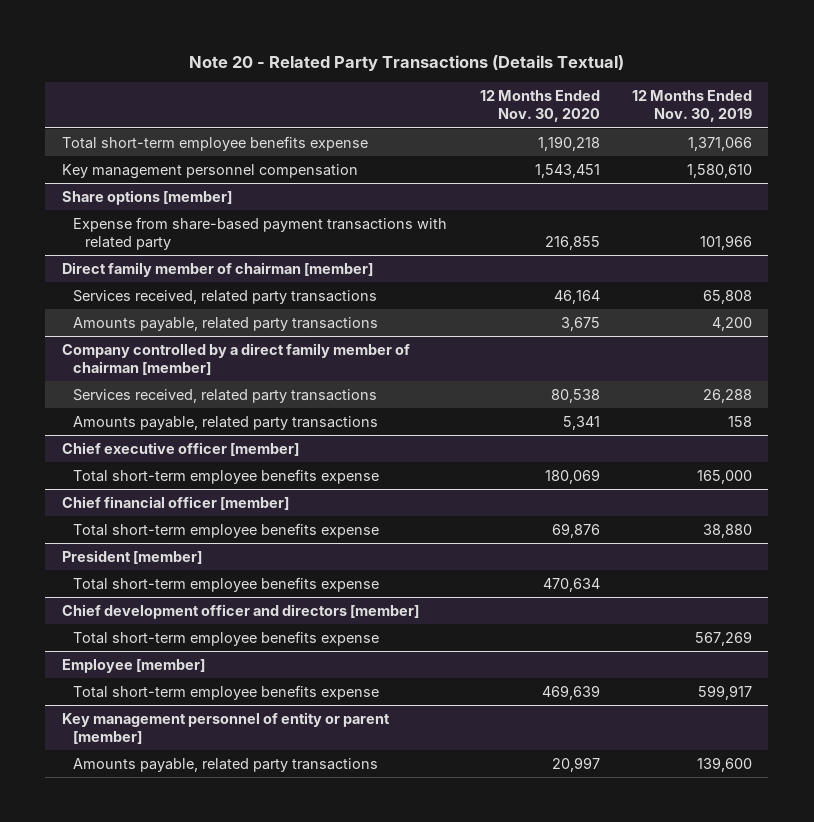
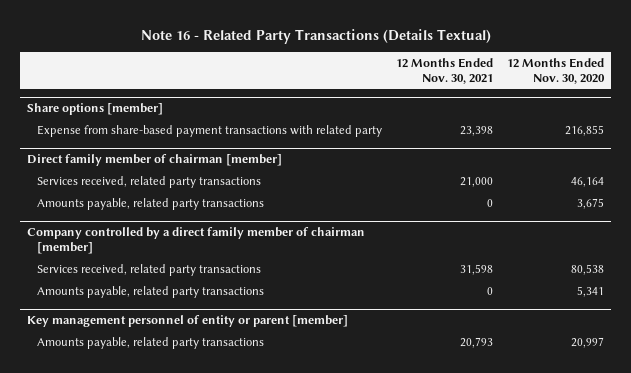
[188,54,624,71] Note 20 - Related Party Transactions (Details Textual) -> [140,28,491,44] Note 16 - Related Party Transactions (Details Textual)
[632,89,753,123] 12 Months Ended Nov. 30, 2019 -> none
none -> [395,58,493,85] 12 Months Ended Nov. 30, 2021
[61,135,368,151] Total short-term employee benefits expense -> none
[61,163,358,179] Key management personnel compensation -> none
[61,441,299,456] Chief executive officer [member] -> none
[73,468,380,484] Total short-term employee benefits expense -> none
[61,495,289,510] Chief financial officer [member] -> none
[73,522,380,538] Total short-term employee benefits expense -> none
[61,549,202,564] President [member] -> none
[73,576,380,592] Total short-term employee benefits expense -> none
[61,603,419,619] Chief development officer and directors [member] -> none
[73,630,380,646] Total short-term employee benefits expense -> none
[61,658,205,673] Employee [member] -> none
[73,684,380,700] Total short-term employee benefits expense -> none

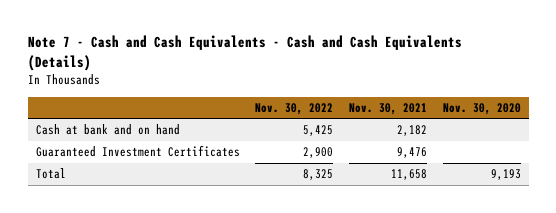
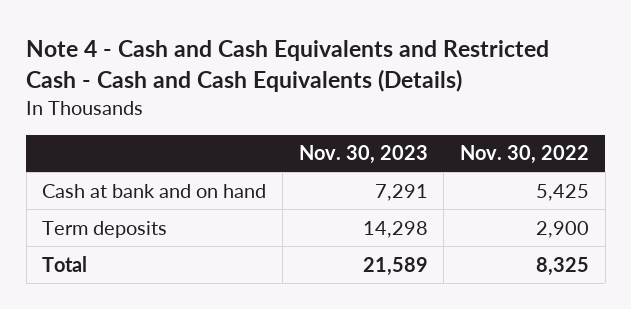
[27,35,462,71] Note 7 - Cash and Cash Equivalents - Cash and Cash Equivalents (Details) -> [26,39,550,92] Note 4 - Cash and Cash Equivalents and Restricted Cash - Cash and Cash Equivalents (Details)
[349,102,428,115] Nov. 30, 2021 -> none
[442,102,521,115] Nov. 30, 2020 -> none
none -> [298,145,428,165] Nov. 30, 2023
[35,145,240,158] Guaranteed Investment Certificates -> [42,220,168,238] Term deposits

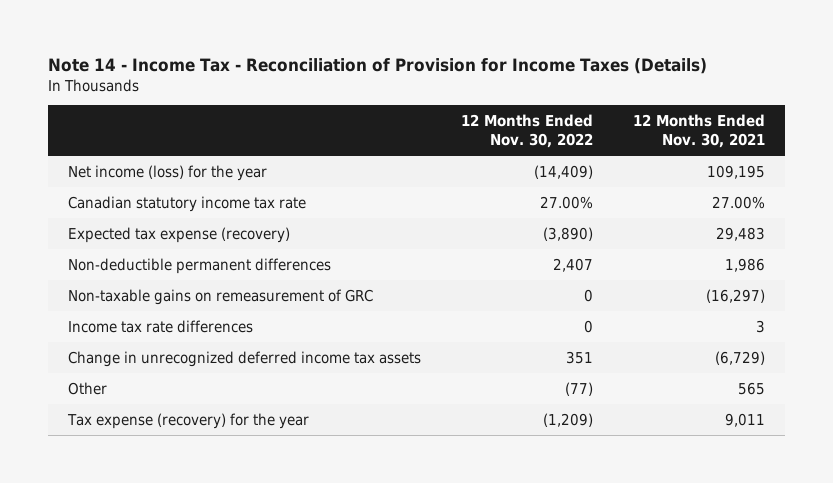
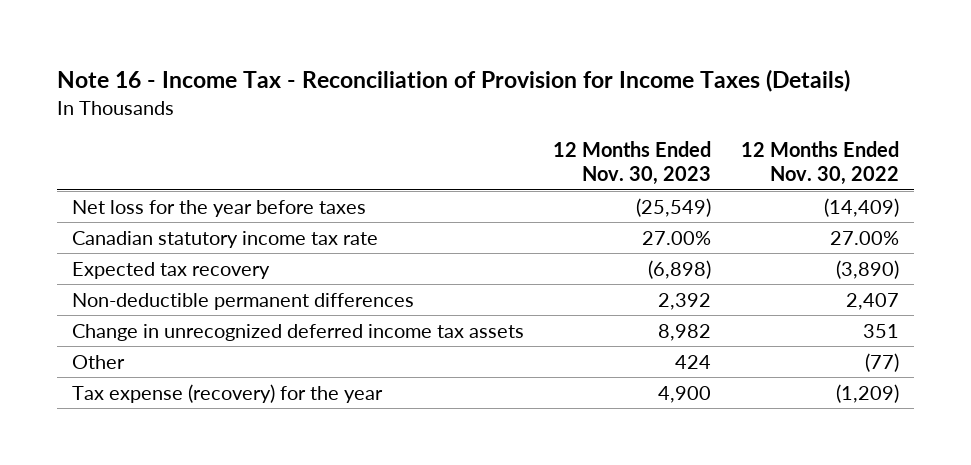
[47,57,707,74] Note 14 - Income Tax - Reconciliation of Provision for Income Taxes (Details) -> [56,68,850,92] Note 16 - Income Tax - Reconciliation of Provision for Income Taxes (Details)
[633,114,766,149] 12 Months Ended Nov. 30, 2021 -> none
none -> [553,141,712,186] 12 Months Ended Nov. 30, 2023
[67,164,267,181] Net income (loss) for the year -> [71,199,366,217] Net loss for the year before taxes
[67,226,290,243] Expected tax expense (recovery) -> [71,261,270,279] Expected tax recovery
[67,288,373,305] Non-taxable gains on remeasurement of GRC -> none
[67,319,253,333] Income tax rate differences -> none

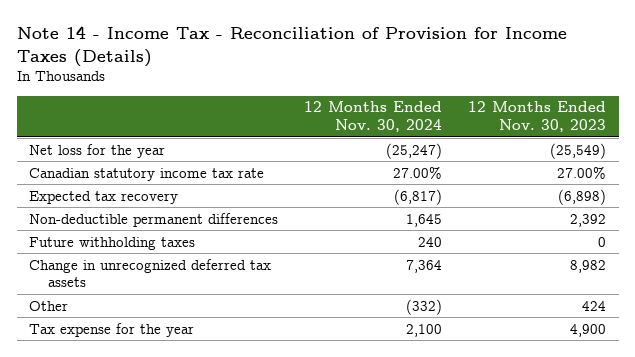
[56,68,850,92] Note 16 - Income Tax - Reconciliation of Provision for Income Taxes (Details) -> [16,26,567,67] Note 14 - Income Tax - Reconciliation of Provision for Income Taxes (Details)
[741,141,900,186] 12 Months Ended Nov. 30, 2022 -> none
none -> [304,101,443,133] 12 Months Ended Nov. 30, 2024
[71,199,366,217] Net loss for the year before taxes -> [29,143,166,158] Net loss for the year
none -> [29,236,196,250] Future withholding taxes
[71,323,524,341] Change in unrecognized deferred income tax assets -> [29,258,272,288] Change in unrecognized deferred tax assets
[71,383,383,403] Tax expense (recovery) for the year -> [29,322,195,337] Tax expense for the year

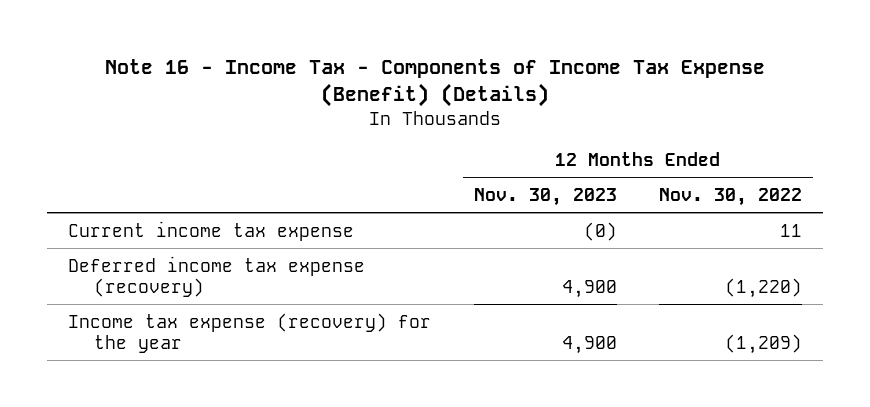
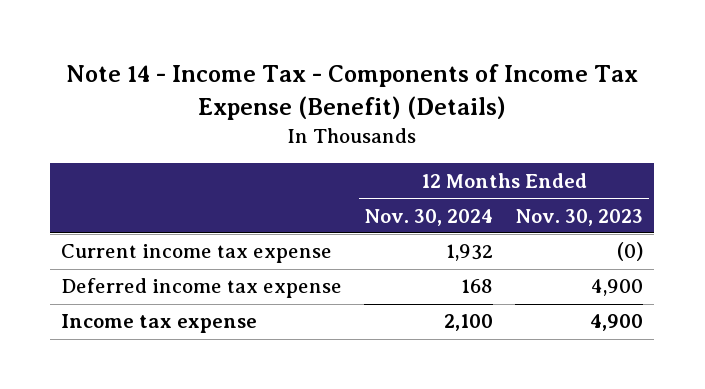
[105,59,766,108] Note 16 - Income Tax - Components of Income Tax Expense (Benefit) (Details) -> [66,64,639,120] Note 14 - Income Tax - Components of Income Tax Expense (Benefit) (Details)
[659,187,803,206] Nov. 30, 2022 -> none
none -> [364,208,494,226] Nov. 30, 2024
[68,255,366,297] Deferred income tax expense (recovery) -> [61,278,343,299] Deferred income tax expense
[68,312,432,353] Income tax expense (recovery) for the year -> [61,314,258,334] Income tax expense

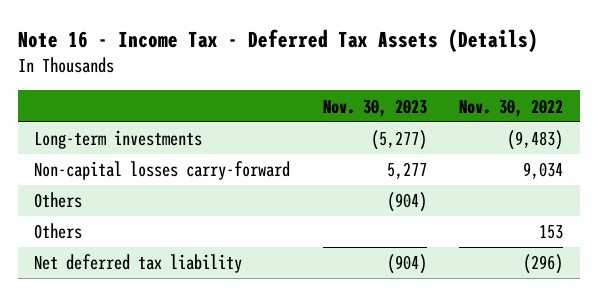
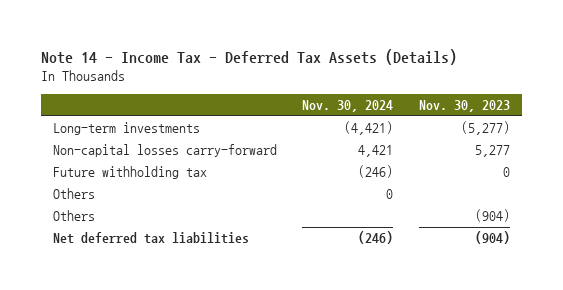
[18,28,539,52] Note 16 - Income Tax - Deferred Tax Assets (Details) -> [40,48,457,65] Note 14 - Income Tax - Deferred Tax Assets (Details)
[459,98,564,117] Nov. 30, 2022 -> none
none -> [302,100,394,113] Nov. 30, 2024
none -> [53,166,208,180] Future withholding tax
[34,192,83,209] Others -> [53,210,96,222] Others
[34,254,243,274] Net deferred tax liability -> [53,232,250,245] Net deferred tax liabilities

